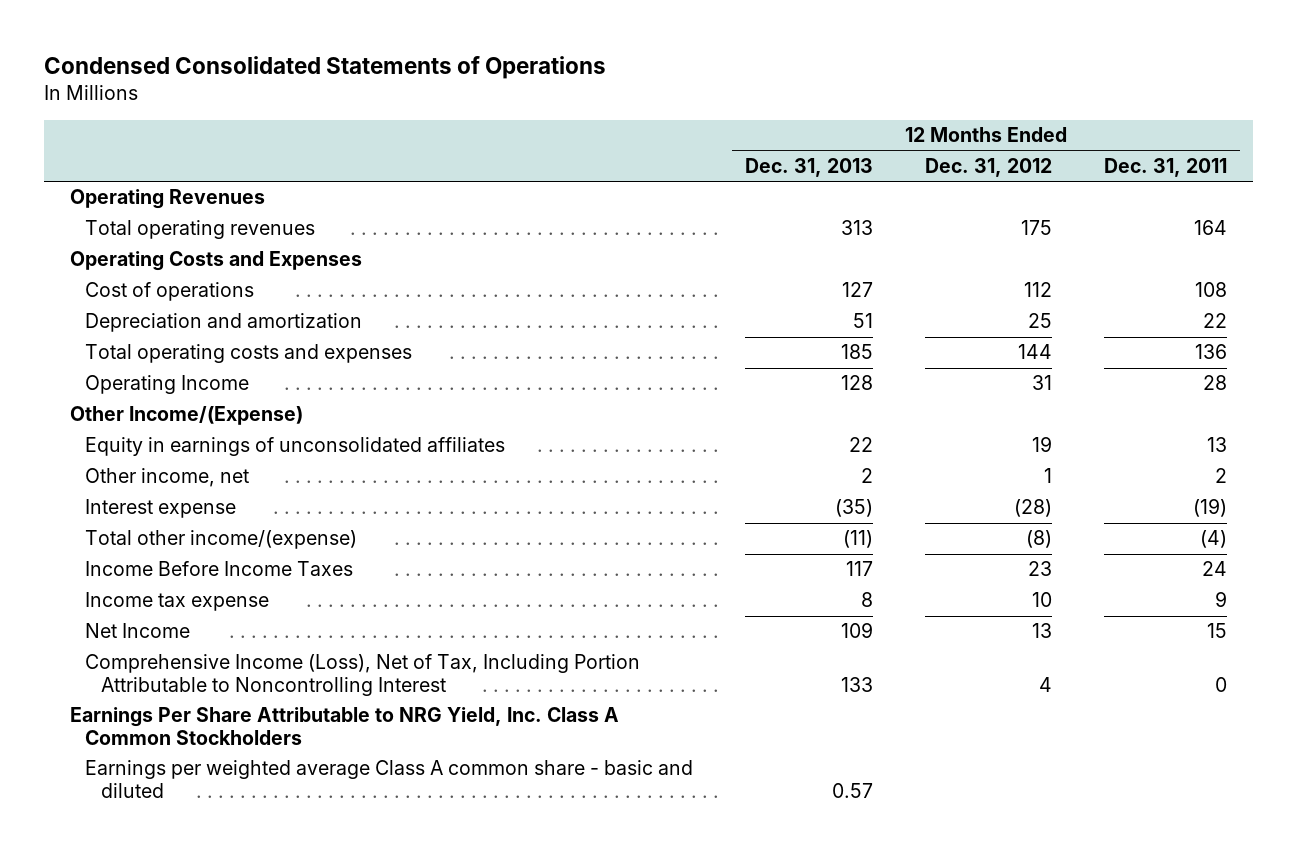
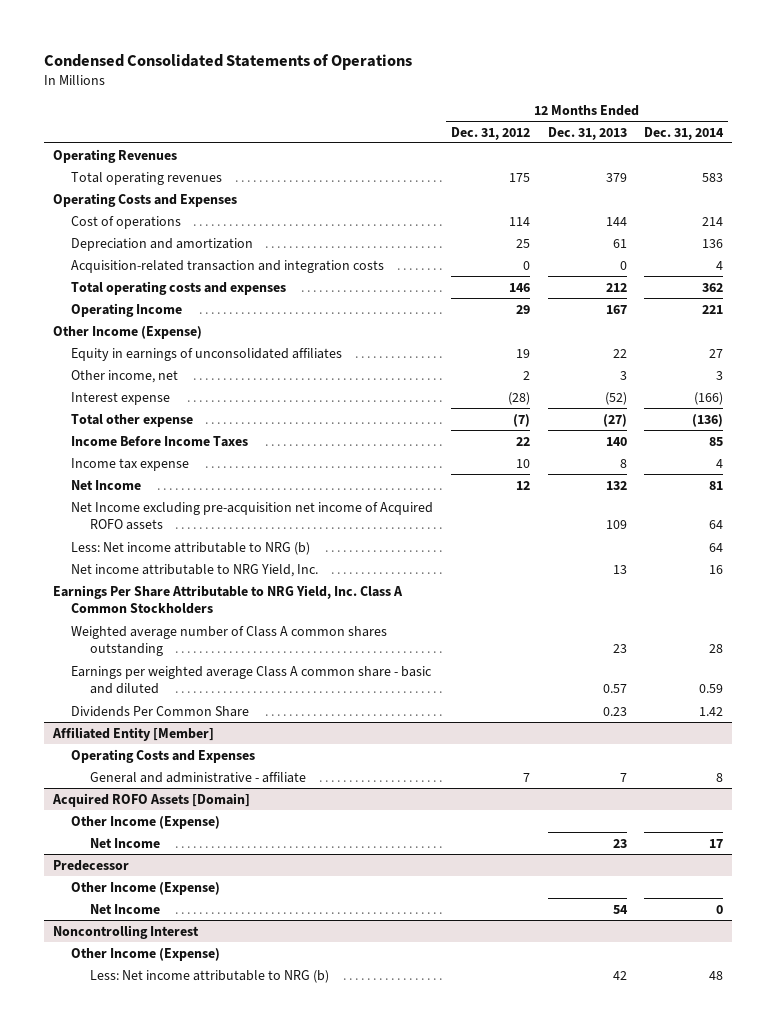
[1103,157,1227,177] Dec. 31, 2011 -> none
none -> [644,126,725,140] Dec. 31, 2014
[841,220,874,236] 313 -> [605,172,627,182] 379
[842,282,874,298] 127 -> [605,216,627,226] 144
[1024,282,1053,298] 112 -> [508,216,530,226] 114
[853,313,874,329] 51 -> [612,238,627,248] 61
none -> [71,259,385,273] Acquisition-related transaction and integration costs
[841,344,874,360] 185 -> [605,282,627,292] 212
[1018,344,1053,360] 144 -> [508,282,530,292] 146
[841,375,874,391] 128 -> [605,304,627,314] 167
[1032,375,1053,391] 31 -> [515,304,530,314] 29
[69,406,303,426] Other Income/(Expense) -> [52,325,202,339] Other Income (Expense)
[861,468,874,484] 2 -> [619,370,627,380] 3
[1044,468,1053,484] 1 -> [522,370,530,380] 2
[835,499,874,518] (35) -> [604,391,627,405] (52)
[85,530,358,550] Total other income/(expense) -> [71,413,194,427] Total other expense
[843,530,874,549] (11) -> [602,413,627,427] (27)
[1026,530,1053,549] (8) -> [512,413,530,427] (7)
[846,561,874,577] 117 -> [605,436,627,446] 140
[1028,561,1053,577] 23 -> [515,436,530,446] 22
[85,654,641,696] Comprehensive Income (Loss), Net of Tax, Including Portion Attributable to Noncontrolling Interest -> none
[841,622,874,639] 109 -> [605,480,627,490] 132
[1032,623,1053,639] 13 -> [515,480,530,490] 12
none -> [71,501,434,531] Net Income excluding pre-acquisition net income of Acquired ROFO assets
none -> [71,541,311,555] Less: Net income attributable to NRG (b)
none -> [71,563,319,577] Net income attributable to NRG Yield, Inc.
none -> [71,625,388,657] Weighted average number of Class A common shares outstanding
none -> [71,705,250,717] Dividends Per Common Share
none -> [51,726,214,741] Affiliated Entity [Member]
none -> [71,748,256,763] Operating Costs and Expenses
none -> [89,771,306,783] General and administrative - affiliate
none -> [51,792,250,807] Acquired ROFO Assets [Domain]
none -> [71,815,221,829] Other Income (Expense)
none -> [89,837,160,848] Net Income
none -> [52,859,129,871] Predecessor
none -> [71,881,221,895] Other Income (Expense)
none -> [89,903,160,914] Net Income
none -> [52,924,199,939] Noncontrolling Interest
none -> [71,947,221,961] Other Income (Expense)
none -> [89,969,329,983] Less: Net income attributable to NRG (b)

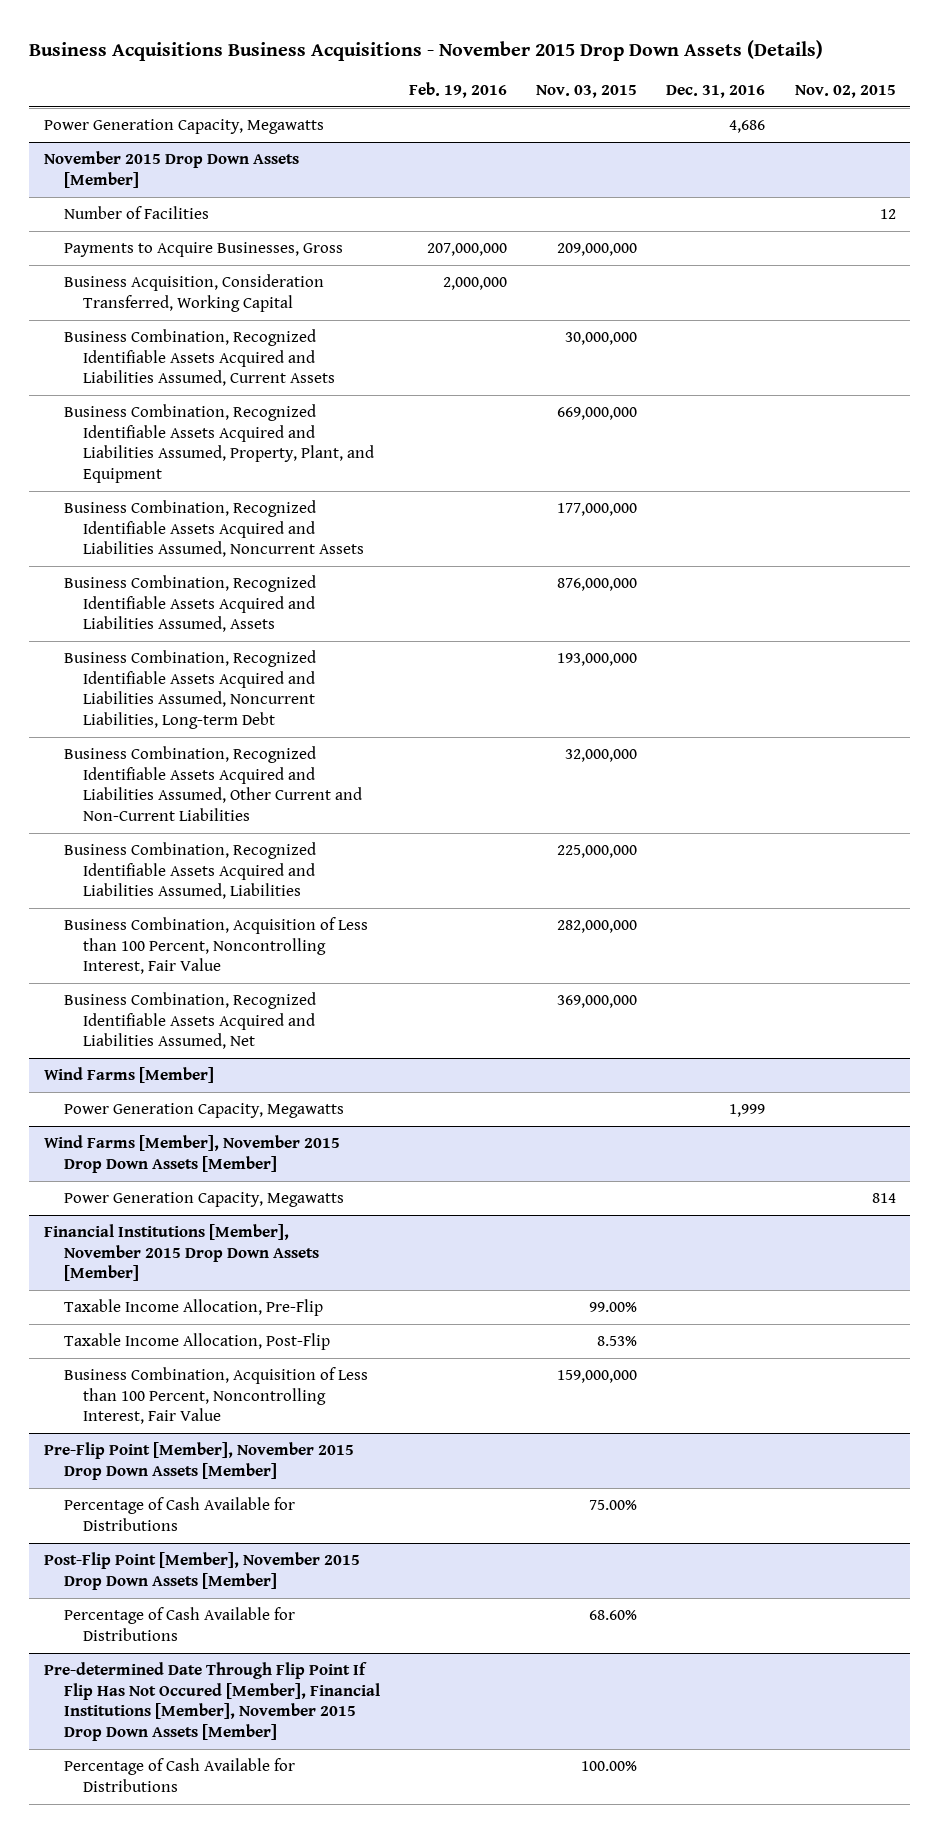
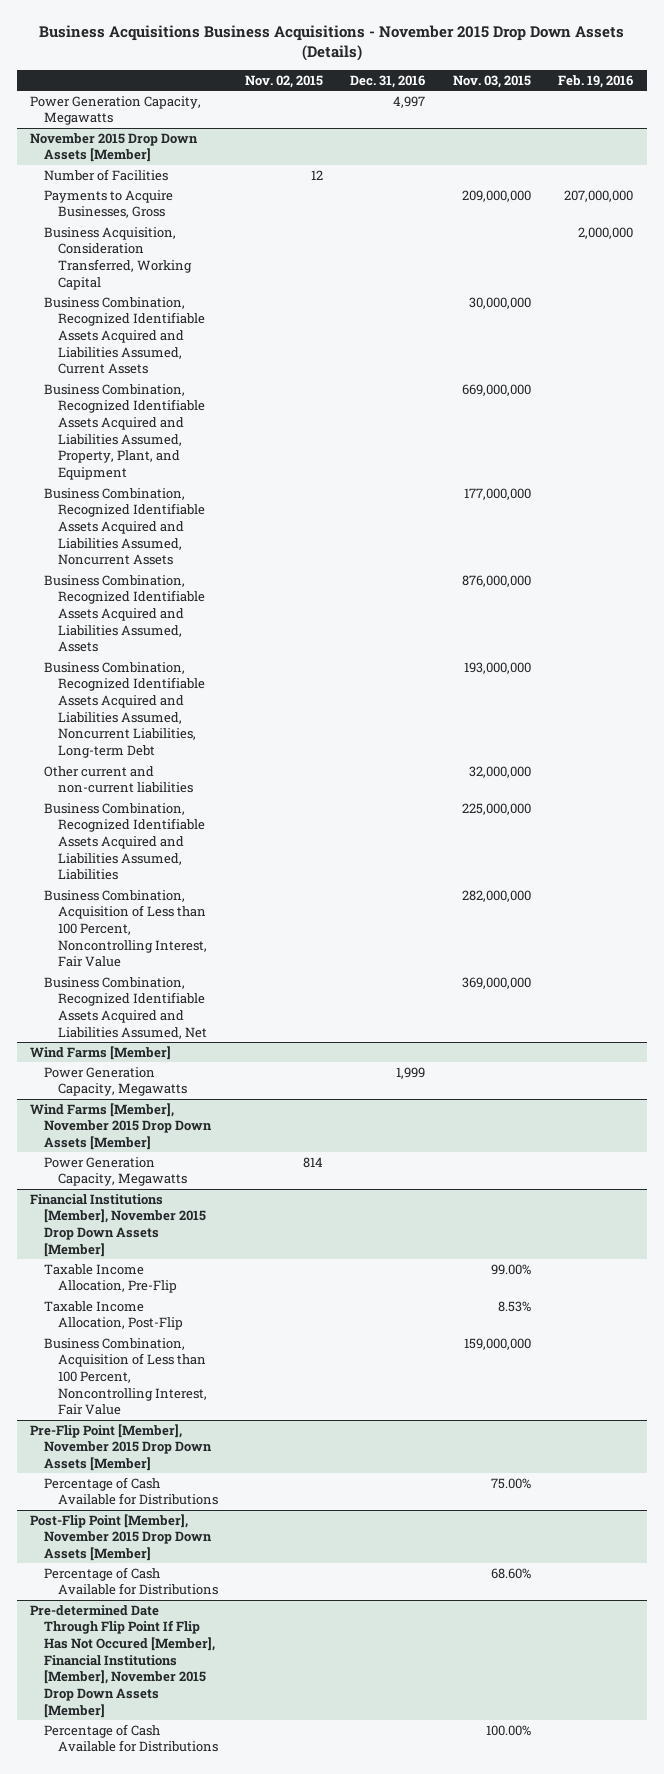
[729,120,766,134] 4,686 -> [393,95,426,108] 4,997
[63,746,363,821] Business Combination, Recognized Identifiable Assets Acquired and Liabilities Assumed, Other Current and Non-Current Liabilities -> [43,765,193,794] Other current and non-current liabilities

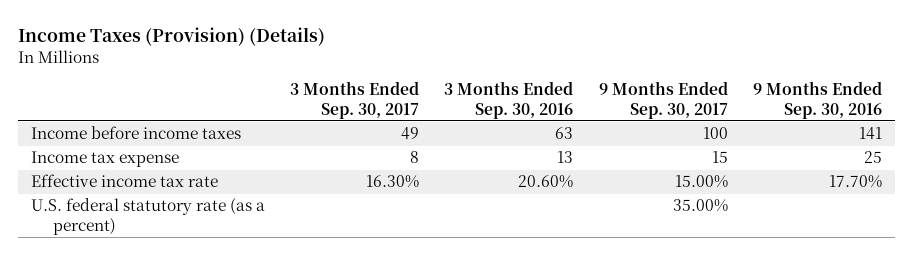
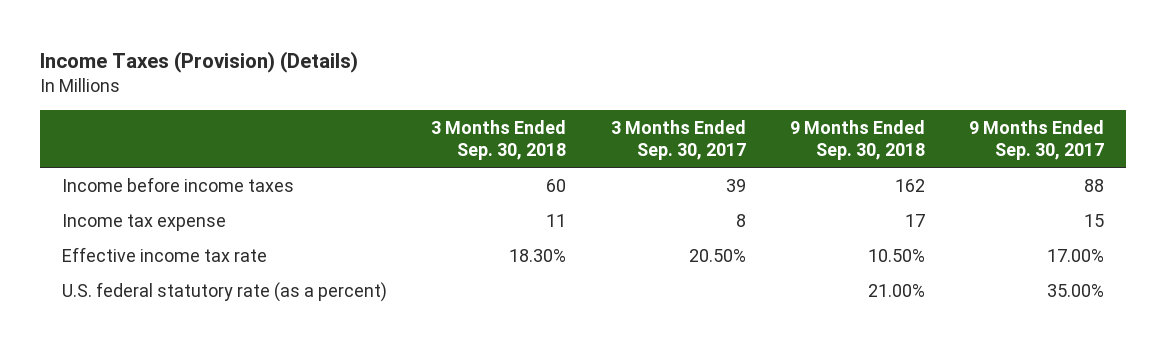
[444,81,574,119] 3 Months Ended Sep. 30, 2016 -> none
[752,81,882,119] 9 Months Ended Sep. 30, 2016 -> none
none -> [431,120,567,161] 3 Months Ended Sep. 30, 2018
none -> [789,120,925,161] 9 Months Ended Sep. 30, 2018
[400,127,419,141] 49 -> [725,178,746,192] 39
[702,127,728,140] 100 -> [1083,178,1104,192] 88
[365,175,419,189] 16.30% -> [688,248,746,262] 20.50%
[674,175,728,189] 15.00% -> [1046,248,1104,262] 17.00%

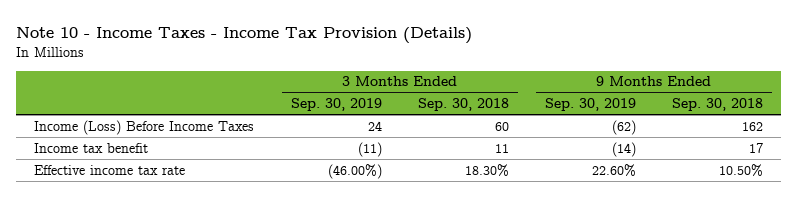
[40,51,359,74] Income Taxes (Provision) (Details) -> [16,26,473,44] Note 10 - Income Taxes - Income Tax Provision (Details)
[610,120,746,161] 3 Months Ended Sep. 30, 2017 -> none
[968,120,1104,161] 9 Months Ended Sep. 30, 2017 -> none
none -> [290,98,382,112] Sep. 30, 2019
none -> [544,98,636,112] Sep. 30, 2019
[62,176,295,192] Income before income taxes -> [34,119,255,135] Income (Loss) Before Income Taxes
[62,213,227,231] Income tax expense -> [34,142,149,153] Income tax benefit
[62,281,388,302] U.S. federal statutory rate (as a percent) -> none

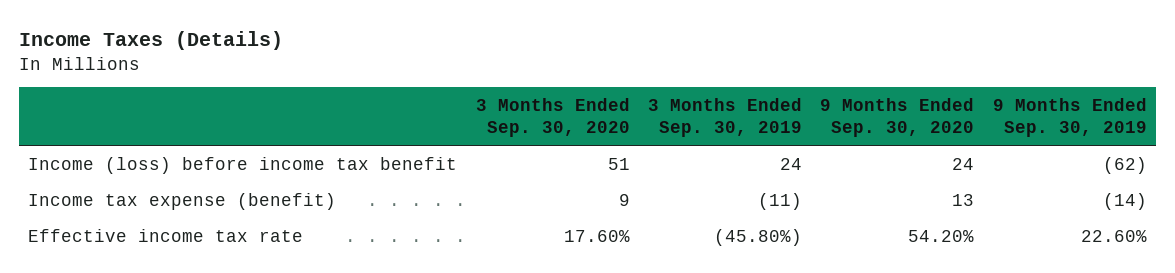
[16,26,473,44] Note 10 - Income Taxes - Income Tax Provision (Details) -> [18,31,283,51] Income Taxes (Details)
[417,98,509,112] Sep. 30, 2018 -> none
[671,98,763,112] Sep. 30, 2018 -> none
none -> [475,98,630,138] 3 Months Ended Sep. 30, 2020
none -> [820,98,975,138] 9 Months Ended Sep. 30, 2020
[34,119,255,135] Income (Loss) Before Income Taxes -> [28,156,458,174] Income (loss) before income tax benefit
[34,142,149,153] Income tax benefit -> [28,192,337,210] Income tax expense (benefit)
[327,163,382,179] (46.00%) -> [713,228,802,246] (45.80%)

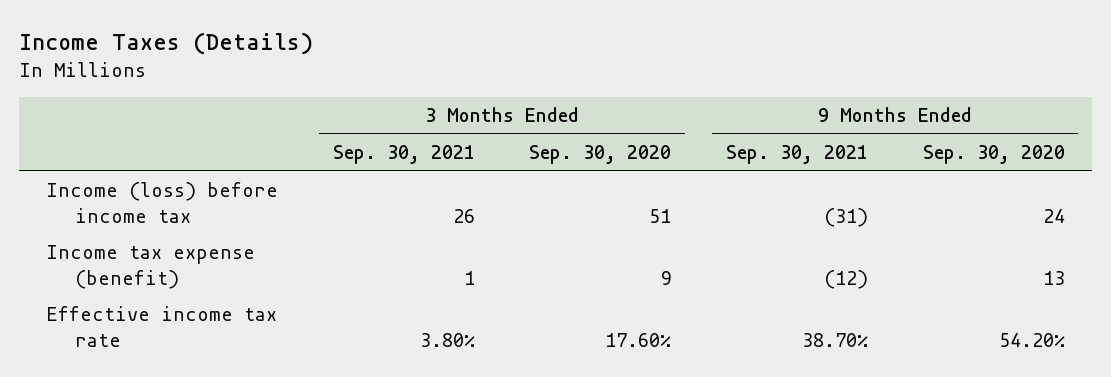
[647,98,802,138] 3 Months Ended Sep. 30, 2019 -> none
[992,98,1147,138] 9 Months Ended Sep. 30, 2019 -> none
none -> [332,145,475,165] Sep. 30, 2021
none -> [725,145,868,165] Sep. 30, 2021
[28,156,458,174] Income (loss) before income tax benefit -> [46,182,279,223] Income (loss) before income tax

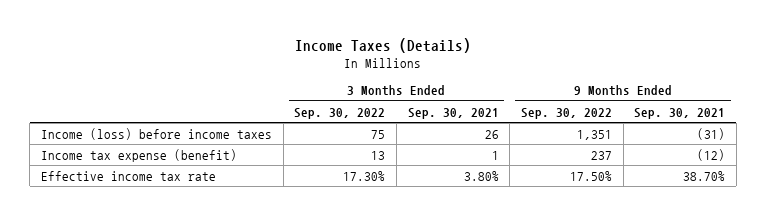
[529,145,672,165] Sep. 30, 2020 -> none
[922,145,1065,165] Sep. 30, 2020 -> none
none -> [294,107,386,119] Sep. 30, 2022
none -> [520,107,612,119] Sep. 30, 2022
[46,182,279,223] Income (loss) before income tax -> [41,127,273,140] Income (loss) before income taxes

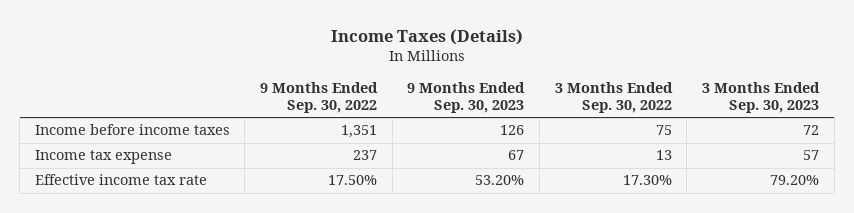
[407,107,499,119] Sep. 30, 2021 -> none
[634,107,726,119] Sep. 30, 2021 -> none
none -> [407,82,526,114] 9 Months Ended Sep. 30, 2023
none -> [702,82,821,114] 3 Months Ended Sep. 30, 2023
[41,127,273,140] Income (loss) before income taxes -> [34,124,230,136] Income before income taxes
[41,148,238,162] Income tax expense (benefit) -> [34,150,172,165] Income tax expense

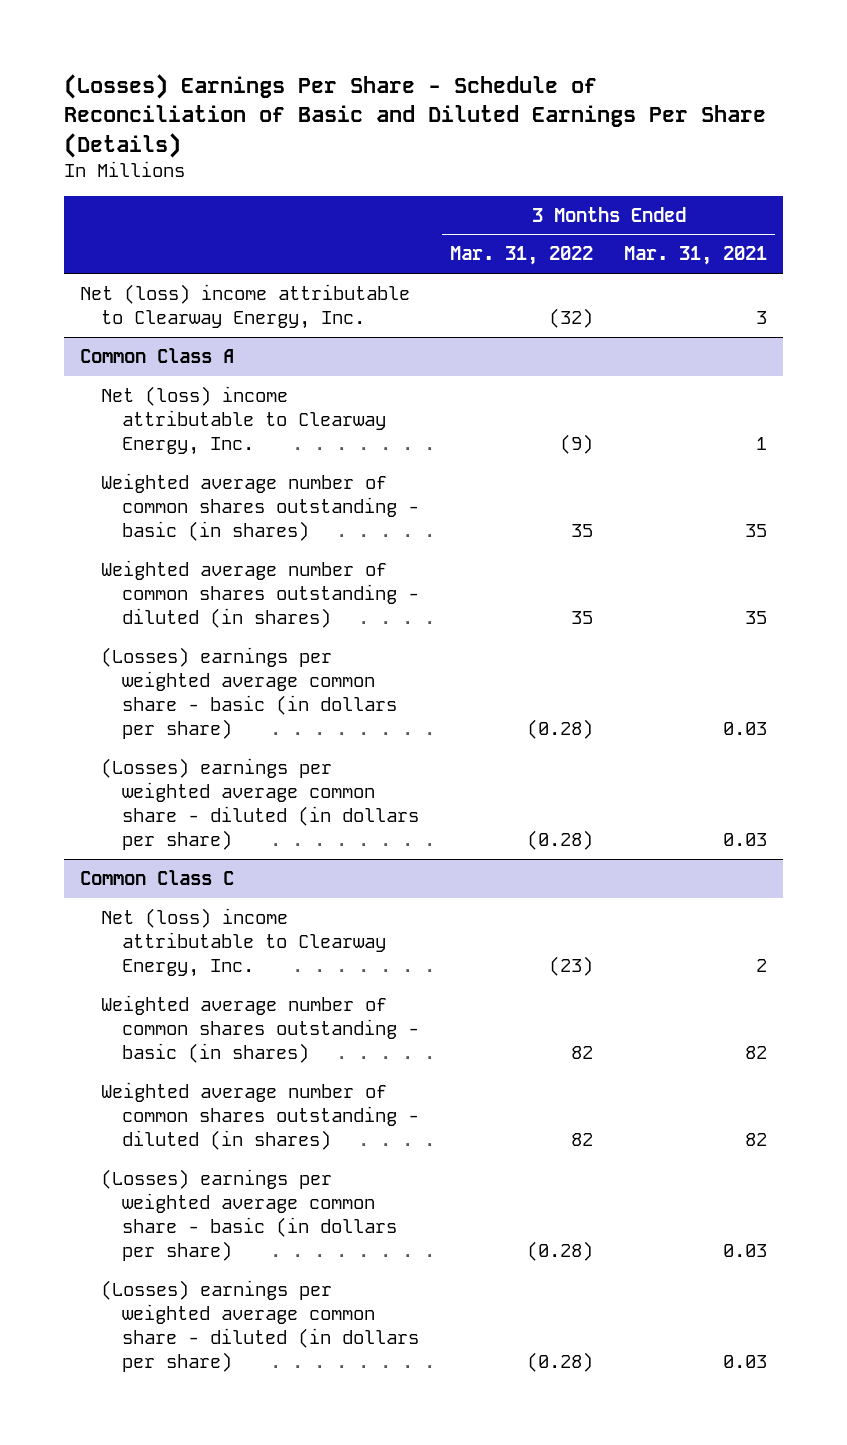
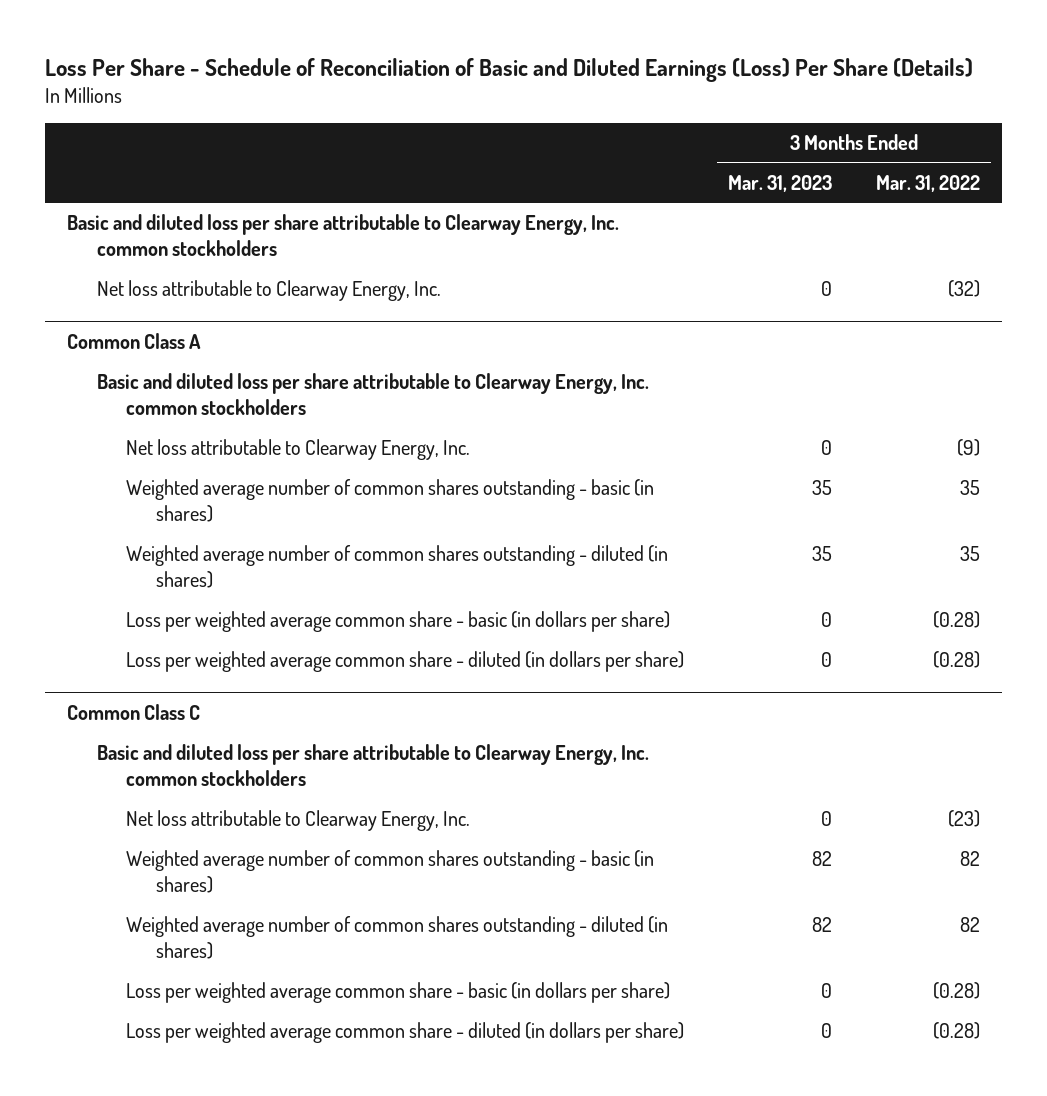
[64,74,767,158] (Losses) Earnings Per Share - Schedule of Reconciliation of Basic and Diluted Earnings Per Share (Details) -> [44,57,973,82] Loss Per Share - Schedule of Reconciliation of Basic and Diluted Earnings (Loss) Per Share (Details)
[624,246,768,266] Mar. 31, 2021 -> none
none -> [728,174,833,192] Mar. 31, 2023
none -> [66,214,619,256] Basic and diluted loss per share attributable to Clearway Energy, Inc. common stockholders
[79,283,410,329] Net (loss) income attributable to Clearway Energy, Inc. -> [96,280,441,302] Net loss attributable to Clearway Energy, Inc.
none -> [96,373,649,415] Basic and diluted loss per share attributable to Clearway Energy, Inc. common stockholders
[100,385,386,455] Net (loss) income attributable to Clearway Energy, Inc. -> [126,439,471,461] Net loss attributable to Clearway Energy, Inc.
[100,646,397,739] (Losses) earnings per weighted average common share - basic (in dollars per share) -> [126,611,671,633] Loss per weighted average common share - basic (in dollars per share)
[100,757,419,850] (Losses) earnings per weighted average common share - diluted (in dollars per share) -> [126,651,685,673] Loss per weighted average common share - diluted (in dollars per share)
none -> [96,744,649,786] Basic and diluted loss per share attributable to Clearway Energy, Inc. common stockholders
[100,907,386,977] Net (loss) income attributable to Clearway Energy, Inc. -> [126,810,471,832] Net loss attributable to Clearway Energy, Inc.
[100,1168,397,1261] (Losses) earnings per weighted average common share - basic (in dollars per share) -> [126,982,671,1004] Loss per weighted average common share - basic (in dollars per share)
[100,1279,419,1372] (Losses) earnings per weighted average common share - diluted (in dollars per share) -> [126,1022,685,1044] Loss per weighted average common share - diluted (in dollars per share)

